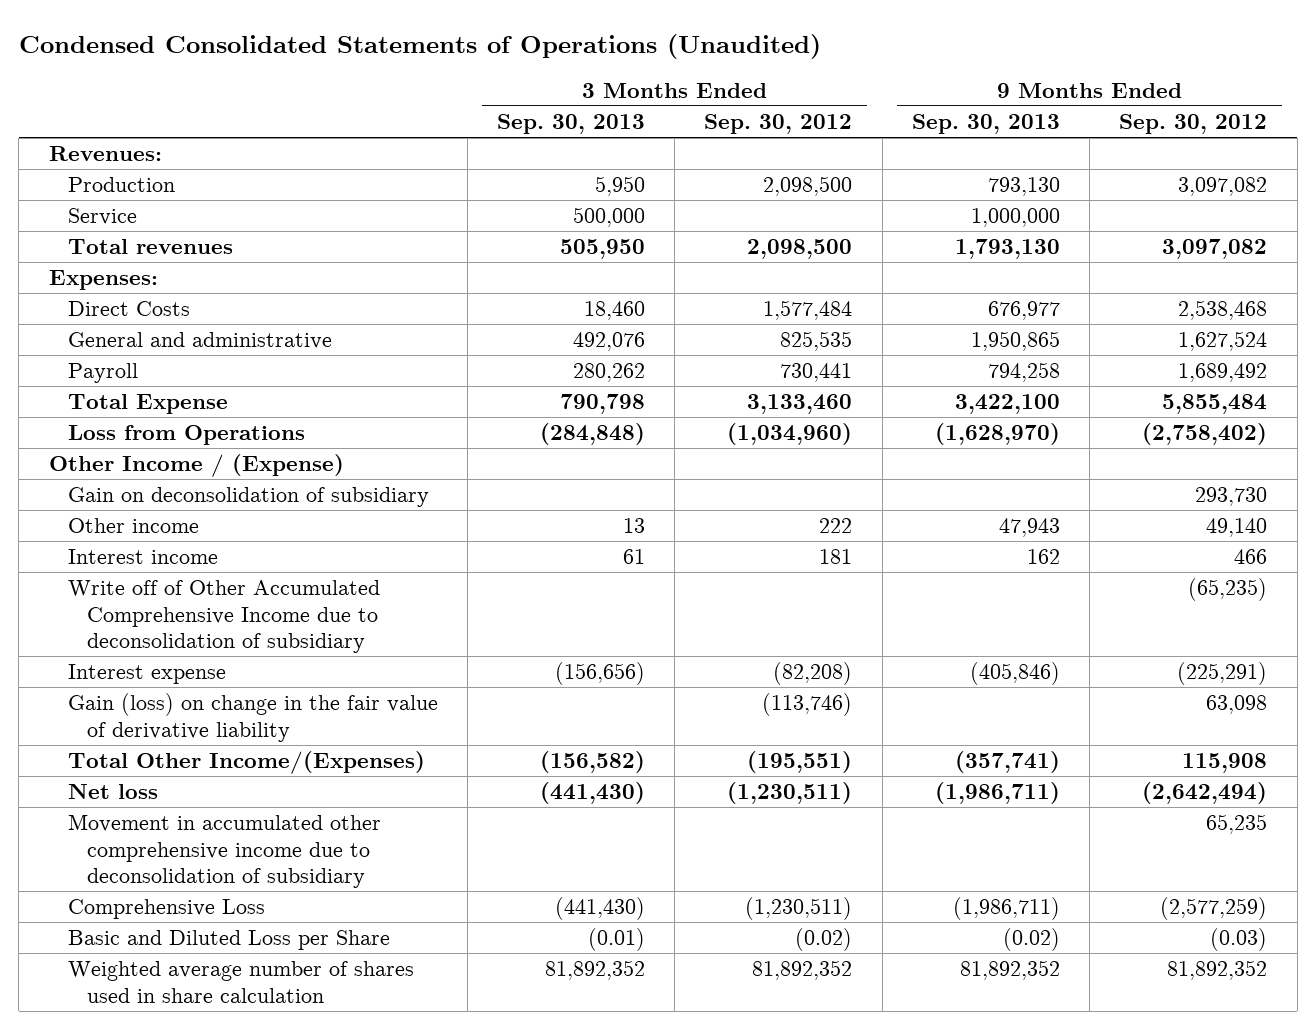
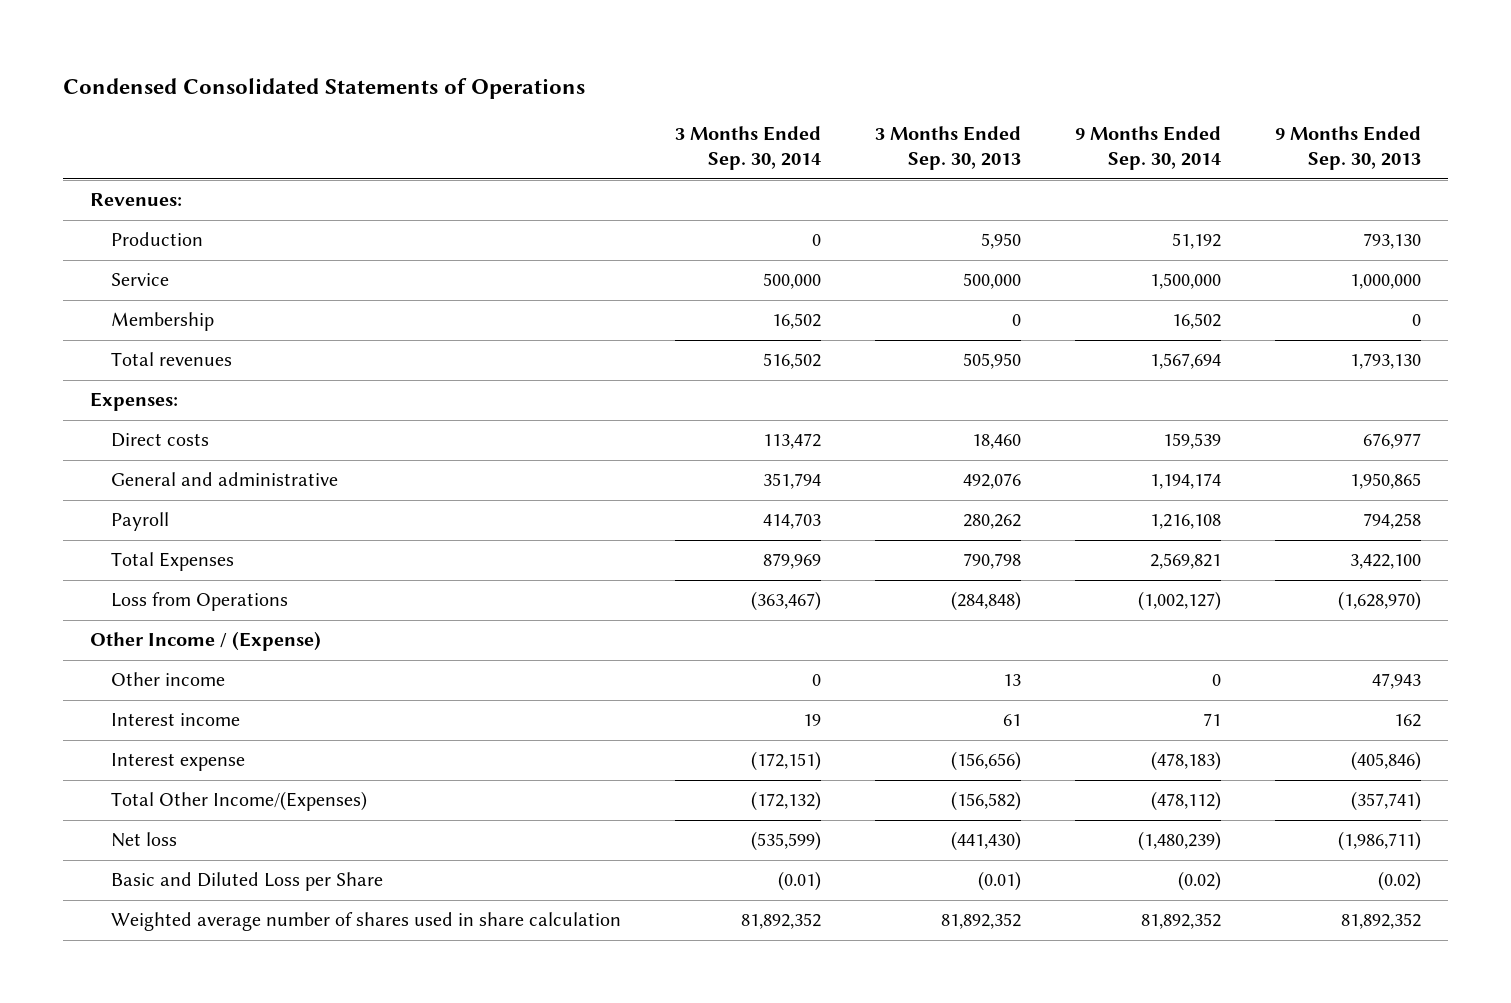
[18,33,821,59] Condensed Consolidated Statements of Operations (Unaudited) -> [63,78,586,100] Condensed Consolidated Statements of Operations
[704,114,853,135] Sep. 30, 2012 -> none
[1119,114,1268,135] Sep. 30, 2012 -> none
none -> [675,126,822,171] 3 Months Ended Sep. 30, 2014
none -> [1074,126,1221,171] 9 Months Ended Sep. 30, 2014
none -> [111,312,215,332] Membership
[67,301,190,317] Direct Costs -> [111,433,210,448] Direct costs
[67,394,228,415] Total Expense -> [111,552,235,572] Total Expenses
[67,487,429,508] Gain on deconsolidation of subsidiary -> none
[67,580,380,653] Write off of Other Accumulated Comprehensive Income due to deconsolidation of subsidiary -> none
[67,693,438,742] Gain (loss) on change in the fair value of derivative liability -> none
[67,814,381,888] Movement in accumulated other comprehensive income due to deconsolidation of subsidiary -> none
[67,899,265,920] Comprehensive Loss -> none

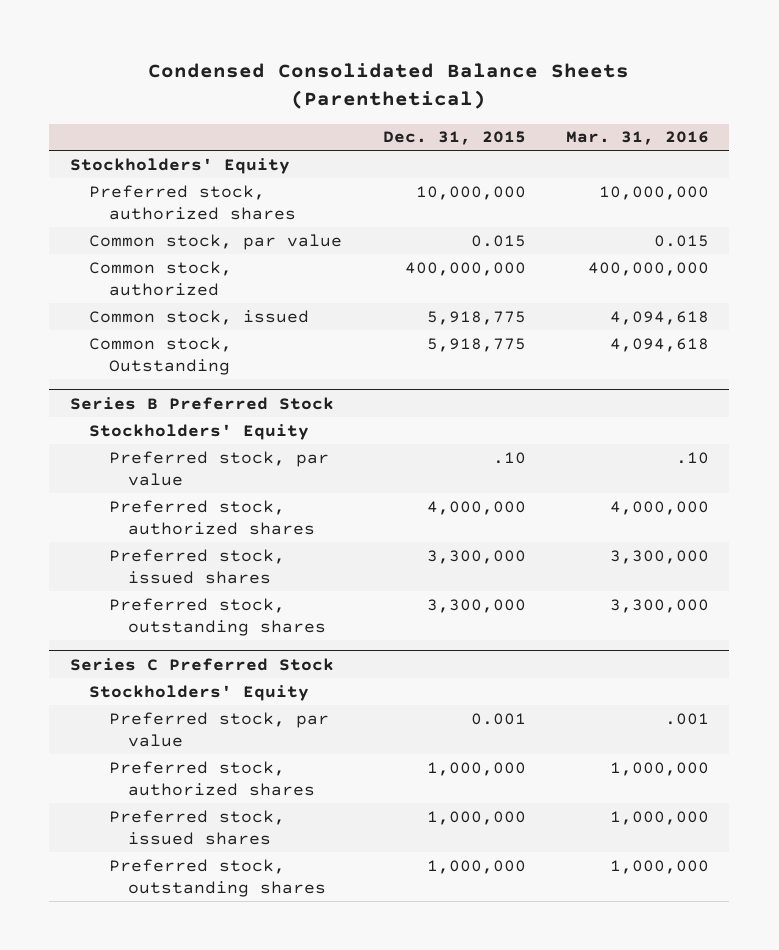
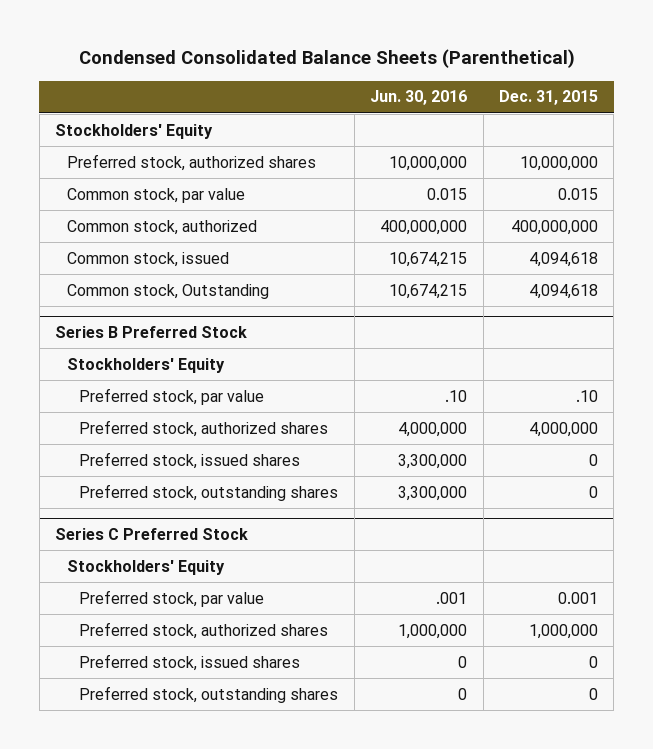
[566,131,710,146] Mar. 31, 2016 -> none
none -> [370,90,468,106] Jun. 30, 2016
[426,310,526,325] 5,918,775 -> [529,251,599,267] 4,094,618
[426,337,526,352] 5,918,775 -> [529,283,599,299] 4,094,618
[426,549,526,564] 3,300,000 -> [589,453,599,466] 0
[426,598,526,613] 3,300,000 -> [589,485,599,498] 0
[426,810,526,825] 1,000,000 -> [589,655,599,668] 0
[426,859,526,874] 1,000,000 -> [589,687,599,700] 0

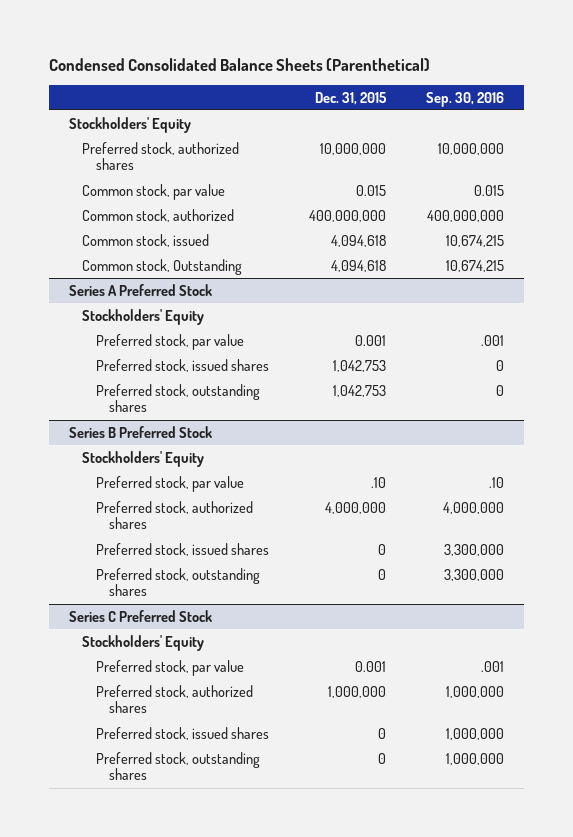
[370,90,468,106] Jun. 30, 2016 -> none
none -> [425,91,504,107] Sep. 30, 2016
none -> [68,283,212,296] Series A Preferred Stock
none -> [82,308,205,325] Stockholders' Equity
none -> [95,333,244,350] Preferred stock, par value
none -> [95,358,269,372] Preferred stock, issued shares
none -> [95,383,260,413] Preferred stock, outstanding shares

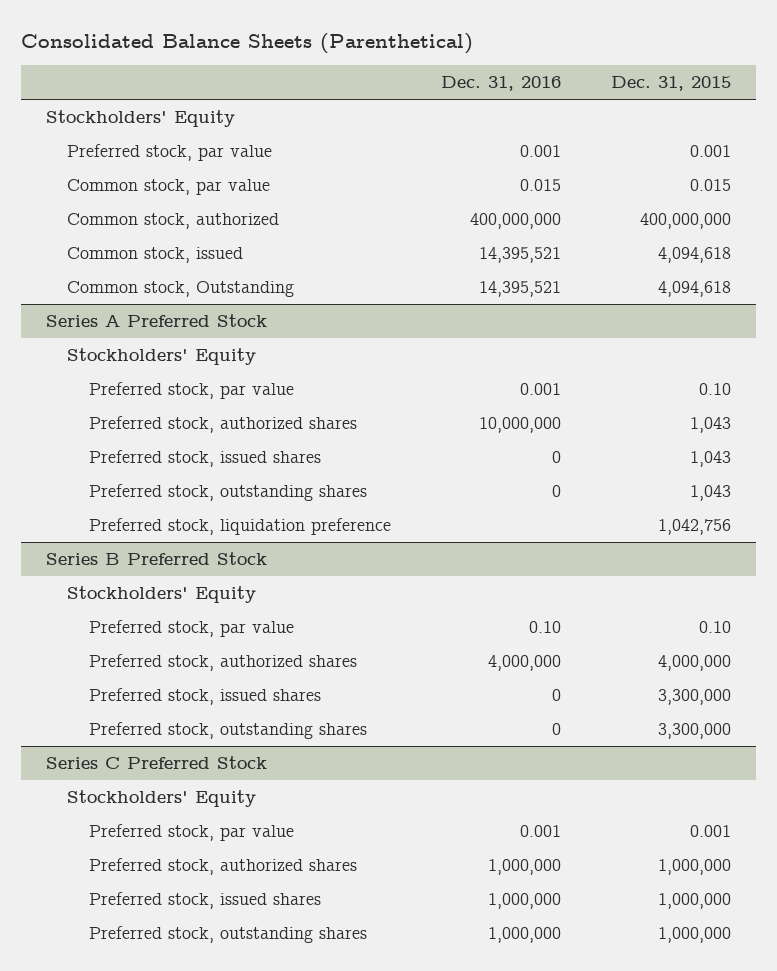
[48,57,430,71] Condensed Consolidated Balance Sheets (Parenthetical) -> [20,32,473,54] Consolidated Balance Sheets (Parenthetical)
[425,91,504,107] Sep. 30, 2016 -> none
none -> [440,76,561,92] Dec. 31, 2016
[82,141,240,171] Preferred stock, authorized shares -> none
none -> [67,143,273,161] Preferred stock, par value
[354,334,386,346] 0.001 -> [699,382,732,395] 0.10
none -> [88,415,357,433] Preferred stock, authorized shares
[332,359,386,372] 1,042,753 -> [690,450,732,467] 1,043
[332,384,386,397] 1,042,753 -> [690,484,732,501] 1,043
none -> [88,517,391,535] Preferred stock, liquidation preference
[370,476,386,488] .10 -> [699,620,732,633] 0.10
[377,543,386,555] 0 -> [658,688,732,705] 3,300,000
[377,568,386,580] 0 -> [658,722,732,739] 3,300,000
[377,727,386,739] 0 -> [658,892,732,909] 1,000,000
[377,752,386,764] 0 -> [658,926,732,943] 1,000,000

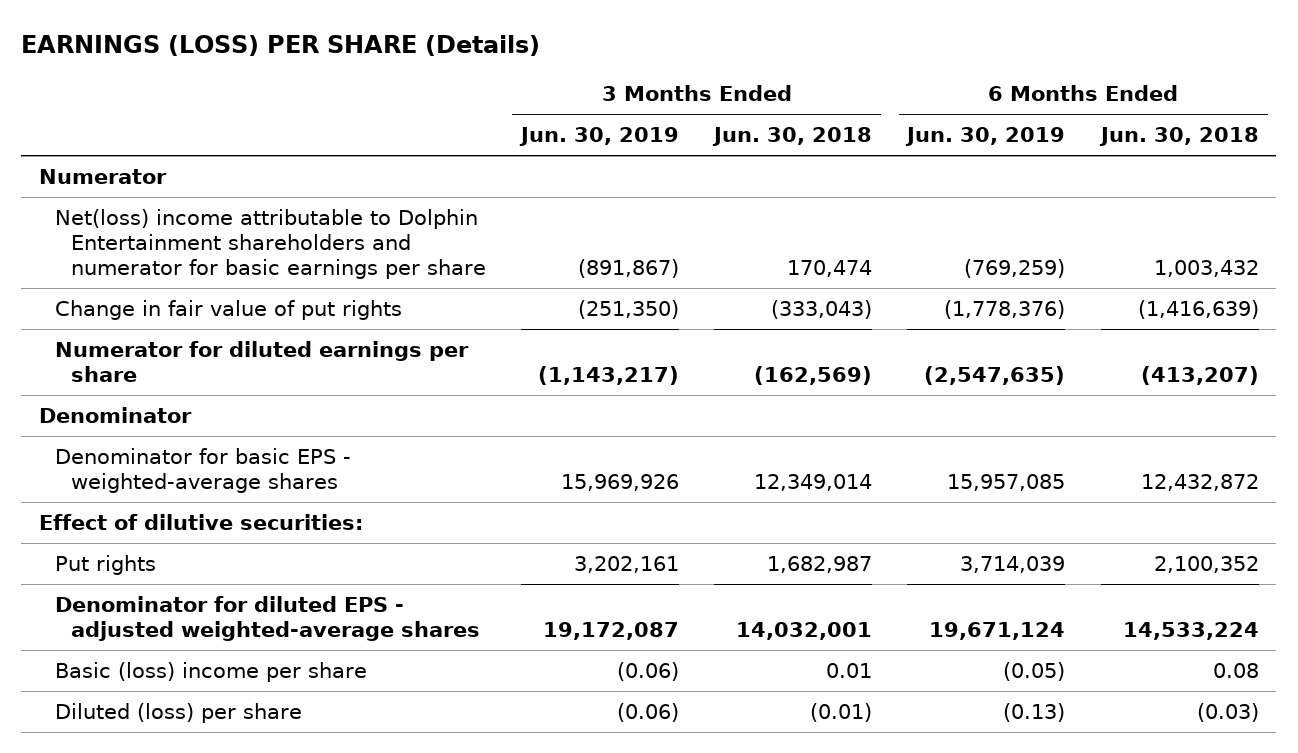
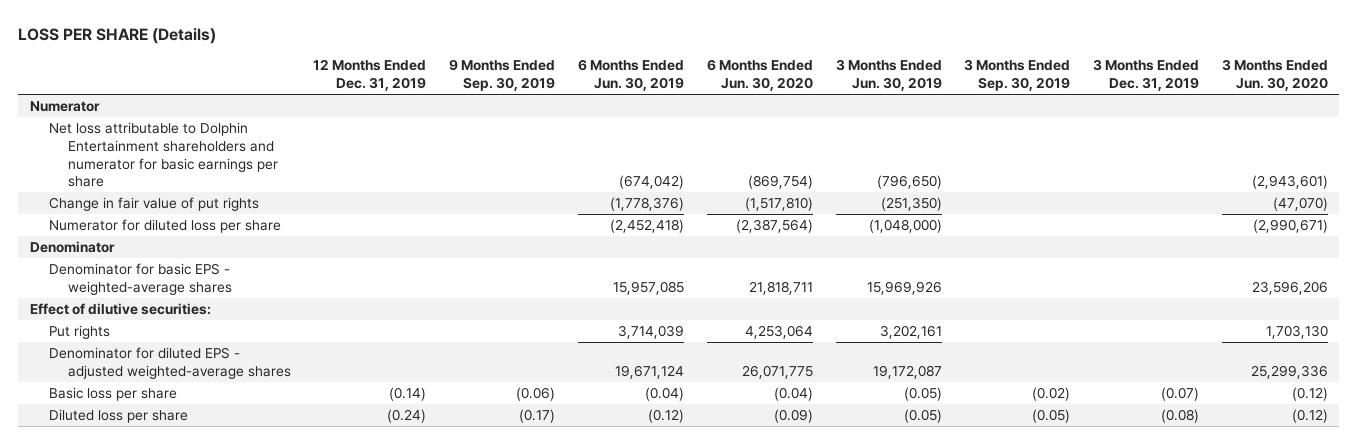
[21,34,541,56] EARNINGS (LOSS) PER SHARE (Details) -> [18,28,217,45] LOSS PER SHARE (Details)
[712,127,873,147] Jun. 30, 2018 -> none
[1098,127,1259,147] Jun. 30, 2018 -> none
none -> [313,59,427,91] 12 Months Ended Dec. 31, 2019
none -> [449,59,556,91] 9 Months Ended Sep. 30, 2019
none -> [706,59,813,91] 6 Months Ended Jun. 30, 2020
none -> [964,59,1071,91] 3 Months Ended Sep. 30, 2019
none -> [1093,59,1200,91] 3 Months Ended Dec. 31, 2019
none -> [1221,59,1328,91] 3 Months Ended Jun. 30, 2020
[54,208,486,279] Net(loss) income attributable to Dolphin Entertainment shareholders and numerator for basic earnings per share -> [48,122,278,188] Net loss attributable to Dolphin Entertainment shareholders and numerator for basic earnings per share
[577,258,679,278] (891,867) -> [876,175,942,190] (796,650)
[964,258,1066,278] (769,259) -> [619,175,685,190] (674,042)
[54,340,469,382] Numerator for diluted earnings per share -> [48,219,281,234] Numerator for diluted loss per share
[537,365,679,385] (1,143,217) -> [868,219,942,234] (1,048,000)
[924,365,1066,385] (2,547,635) -> [610,219,685,234] (2,452,418)
[54,661,367,682] Basic (loss) income per share -> [48,387,177,402] Basic loss per share
[616,661,679,681] (0.06) -> [903,387,942,402] (0.05)
[1003,661,1066,681] (0.05) -> [645,387,685,402] (0.04)
[54,702,302,723] Diluted (loss) per share -> [48,409,188,424] Diluted loss per share
[616,702,679,722] (0.06) -> [903,409,942,424] (0.05)
[1003,702,1066,722] (0.13) -> [648,409,685,424] (0.12)

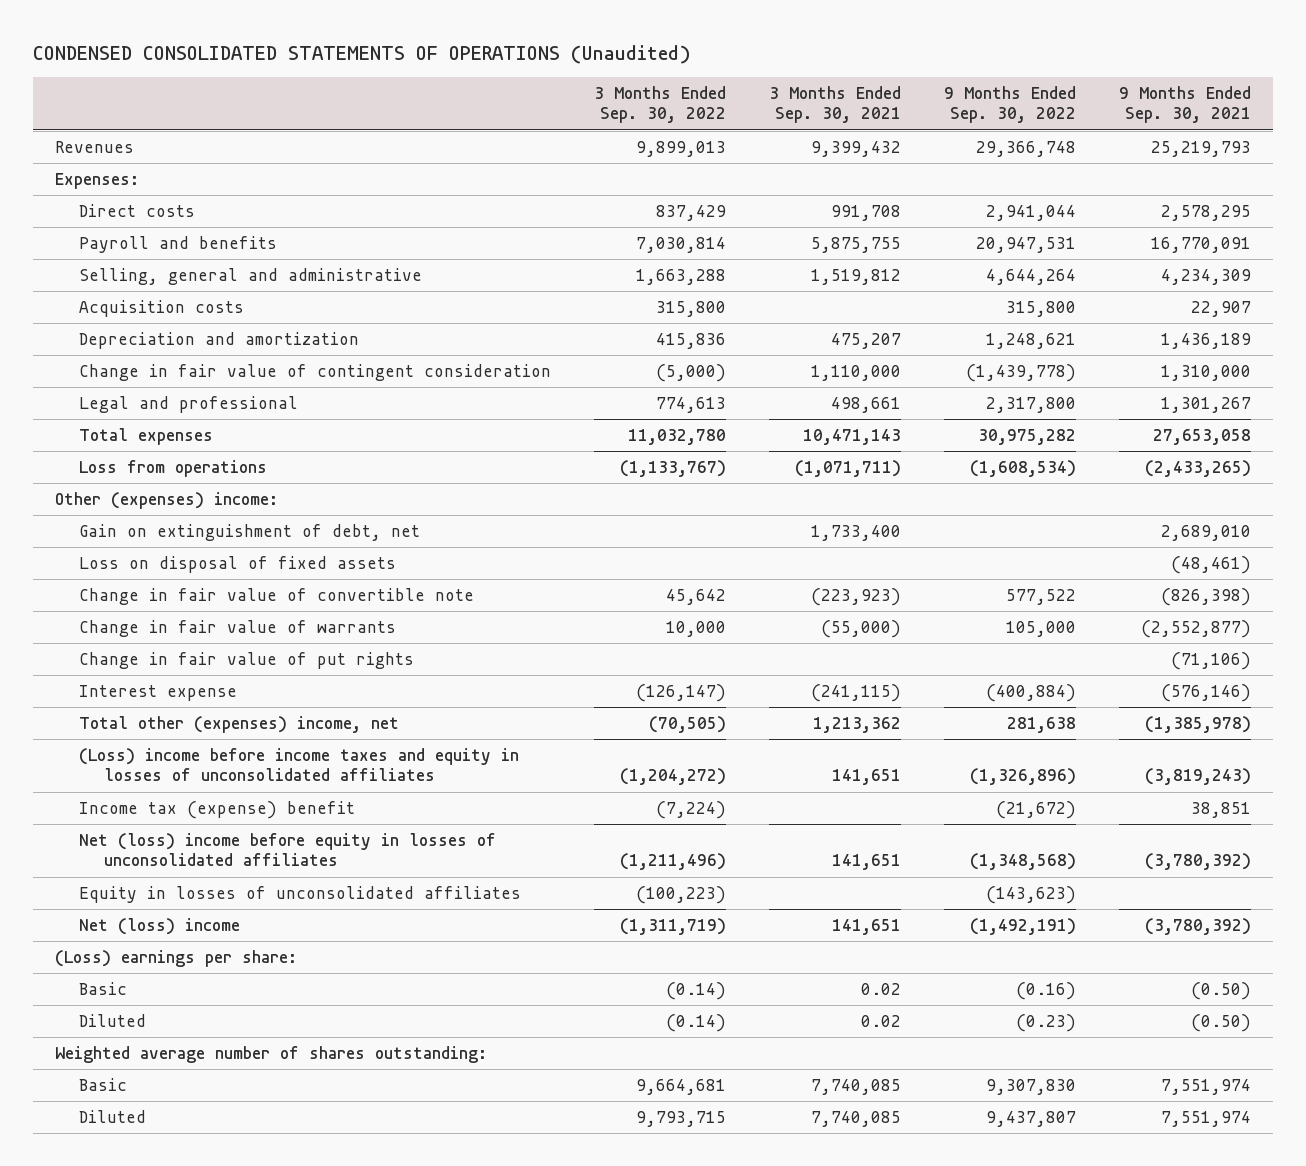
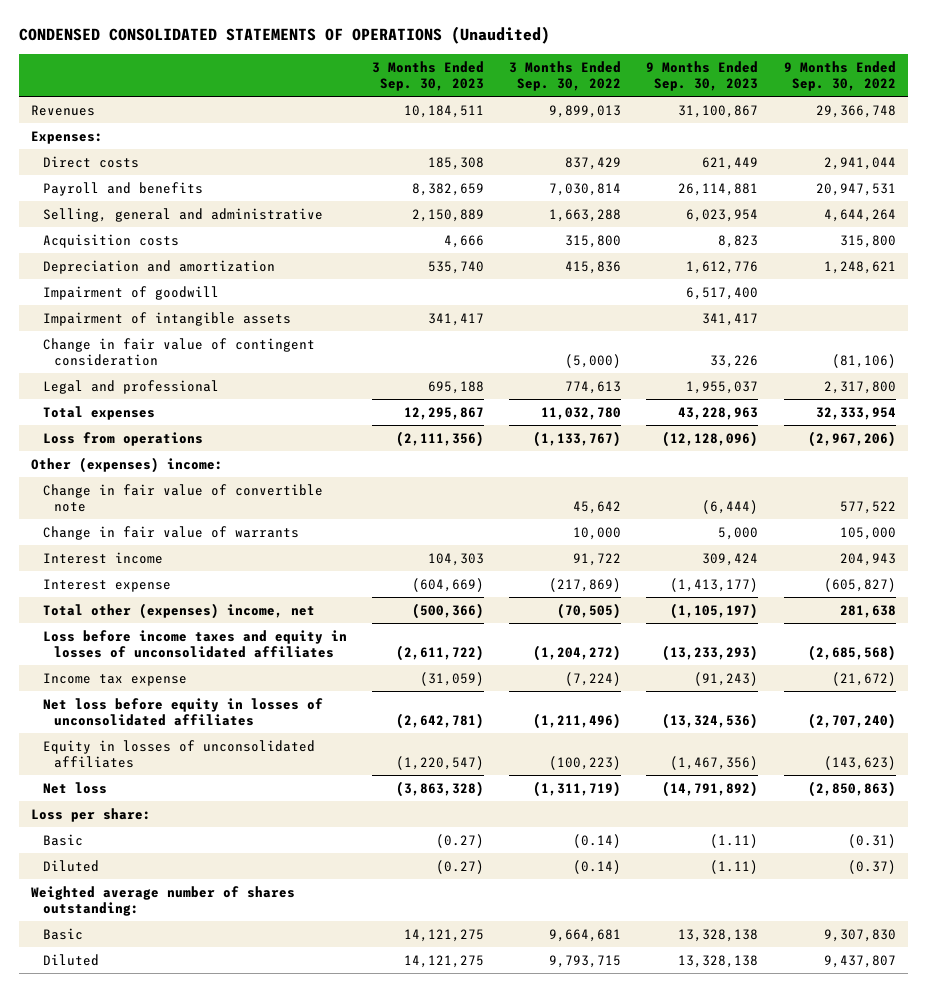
[769,85,902,124] 3 Months Ended Sep. 30, 2021 -> none
[1119,85,1252,124] 9 Months Ended Sep. 30, 2021 -> none
none -> [371,60,484,91] 3 Months Ended Sep. 30, 2023
none -> [646,60,759,91] 9 Months Ended Sep. 30, 2023
none -> [42,285,219,300] Impairment of goodwill
none -> [42,311,291,326] Impairment of intangible assets
[966,364,1077,383] (1,439,778) -> [831,353,896,368] (81,106)
[978,429,1077,446] 30,975,282 -> [815,406,896,420] 32,333,954
[970,460,1077,478] (1,608,534) -> [807,430,896,447] (2,967,206)
[79,524,421,542] Gain on extinguishment of debt, net -> none
[79,556,397,574] Loss on disposal of fixed assets -> none
[79,652,415,670] Change in fair value of put rights -> none
none -> [42,551,163,564] Interest income
[636,684,727,703] (126,147) -> [549,577,622,592] (217,869)
[986,684,1077,703] (400,884) -> [823,577,896,592] (605,827)
[79,748,520,782] (Loss) income before income taxes and equity in losses of unconsolidated affiliates -> [42,629,347,658] Loss before income taxes and equity in losses of unconsolidated affiliates
[970,768,1077,786] (1,326,896) -> [807,644,896,661] (2,685,568)
[79,801,356,820] Income tax (expense) benefit -> [42,672,187,686] Income tax expense
[79,833,497,867] Net (loss) income before equity in losses of unconsolidated affiliates -> [42,697,323,726] Net loss before equity in losses of unconsolidated affiliates
[970,853,1077,871] (1,348,568) -> [807,712,896,729] (2,707,240)
[79,918,241,936] Net (loss) income -> [42,781,107,794] Net loss
[970,918,1077,936] (1,492,191) -> [807,780,896,797] (2,850,863)
[54,950,297,968] (Loss) earnings per share: -> [31,807,152,822] Loss per share:
[1016,982,1077,1001] (0.16) -> [847,833,896,848] (0.31)
[1016,1014,1077,1033] (0.23) -> [847,859,896,874] (0.37)

